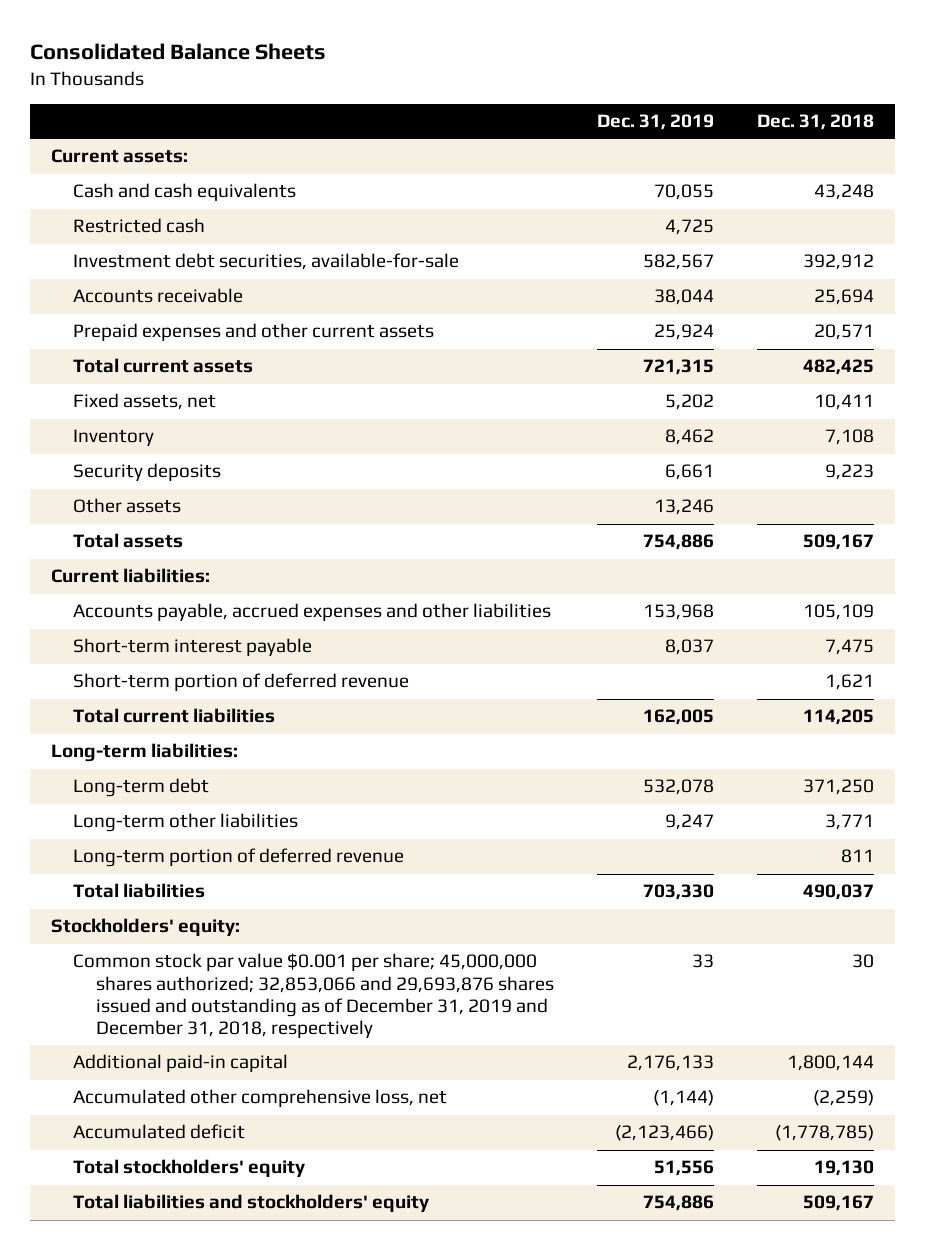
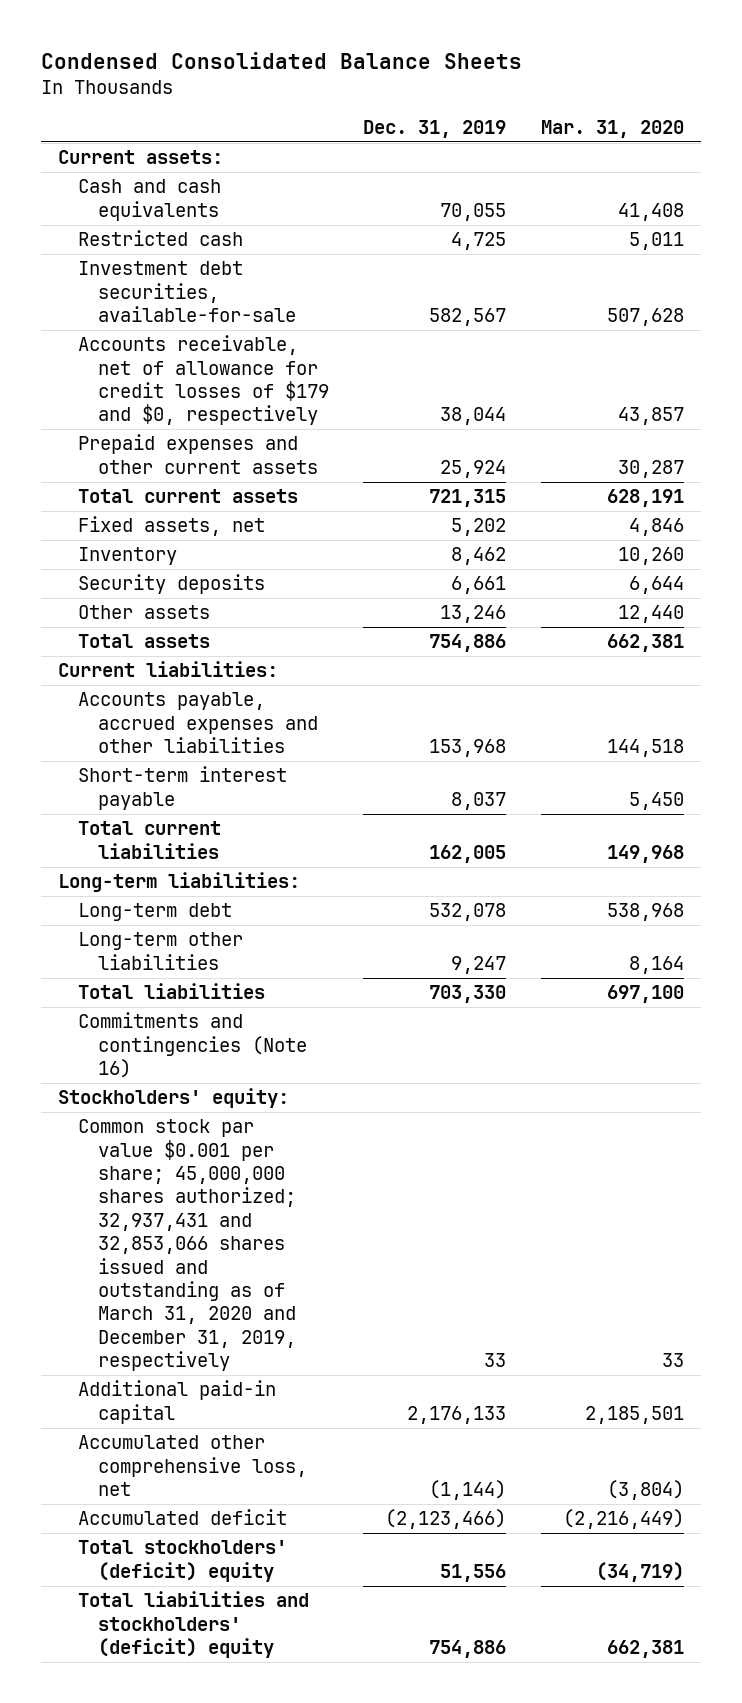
[29,43,326,61] Consolidated Balance Sheets -> [40,52,522,70] Condensed Consolidated Balance Sheets
[756,114,874,131] Dec. 31, 2018 -> none
none -> [540,119,684,138] Mar. 31, 2020
[73,288,244,304] Accounts receivable -> [77,335,329,426] Accounts receivable, net of allowance for credit losses of $179 and $0, respectively
[73,673,410,692] Short-term portion of deferred revenue -> none
[73,848,405,868] Long-term portion of deferred revenue -> none
none -> [77,1012,307,1079] Commitments and contingencies (Note 16)
[73,953,554,1038] Common stock par value $0.001 per share; 45,000,000 shares authorized; 32,853,066 and 29,693,876 shares issued and outstanding as of December 31, 2019 and December 31, 2018, respectively -> [77,1119,296,1372] Common stock par value $0.001 per share; 45,000,000 shares authorized; 32,937,431 and 32,853,066 shares issued and outstanding as of March 31, 2020 and December 31, 2019, respectively
[73,1159,306,1178] Total stockholders' equity -> [77,1540,287,1582] Total stockholders' (deficit) equity
[73,1194,430,1213] Total liabilities and stockholders' equity -> [77,1591,309,1659] Total liabilities and stockholders' (deficit) equity

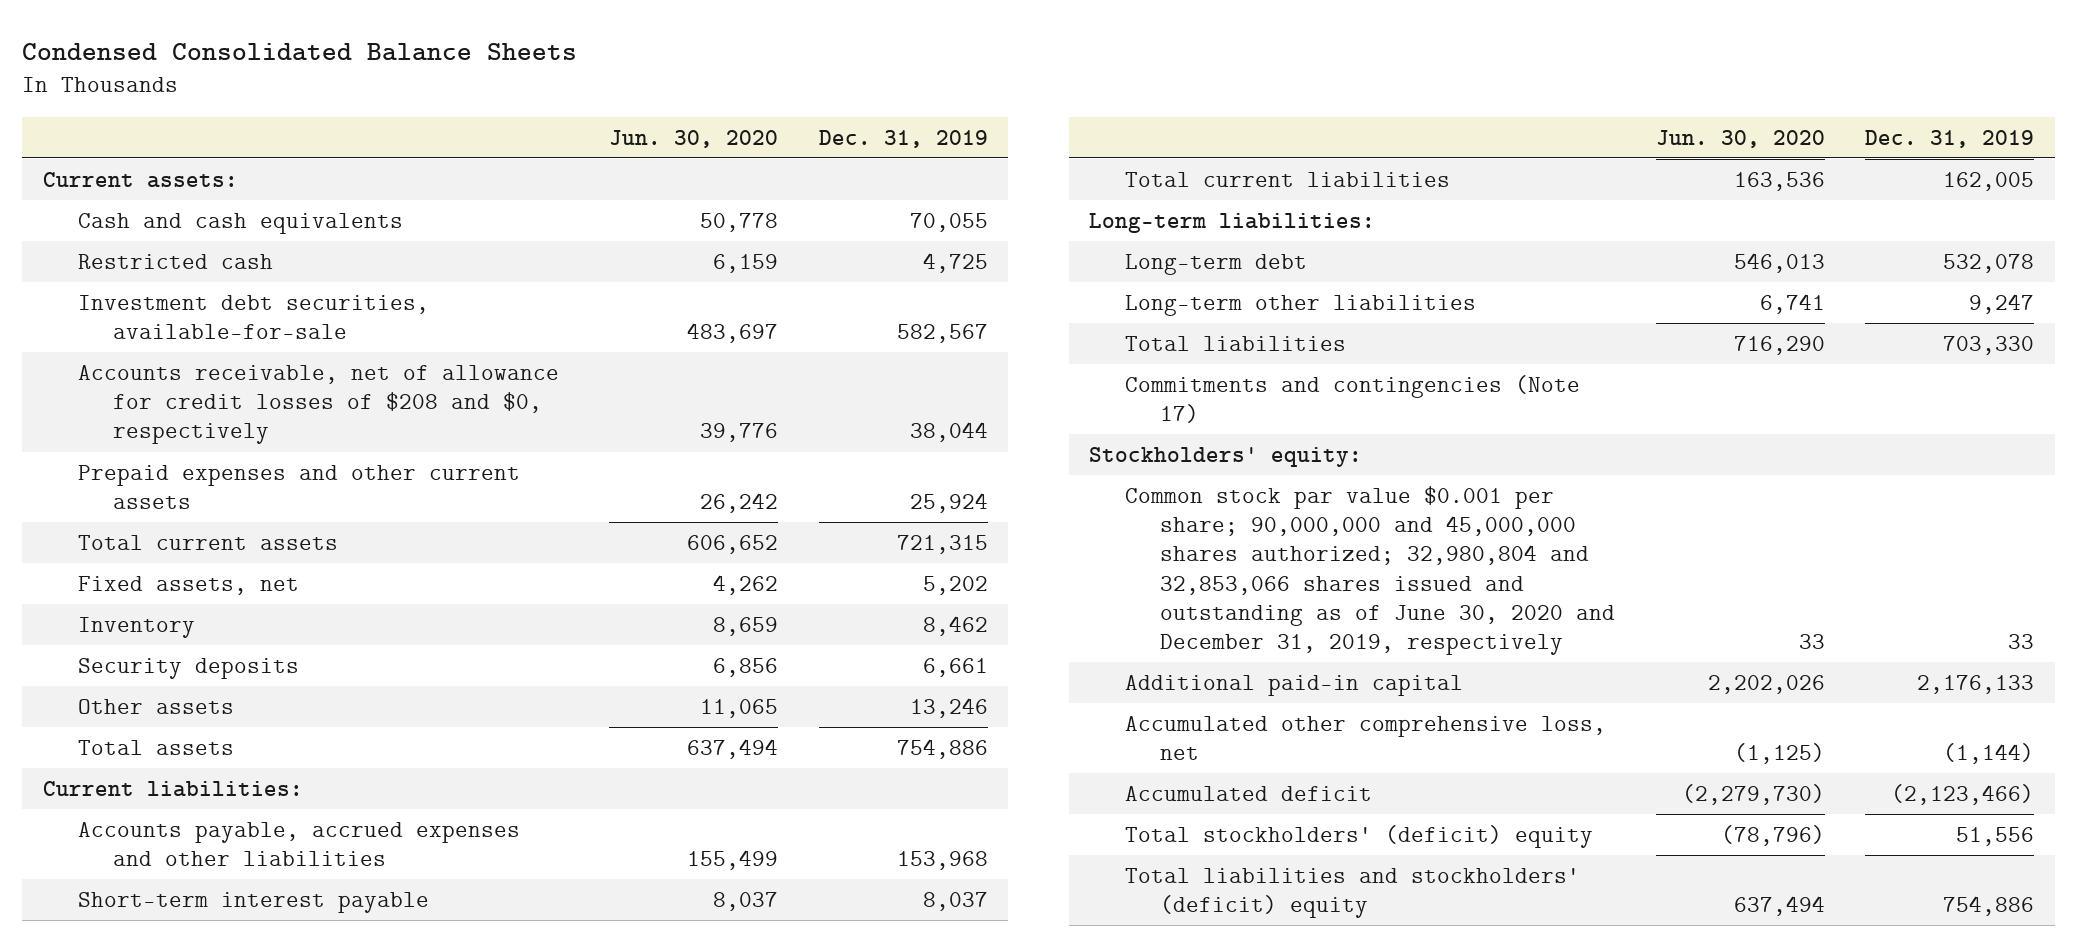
[540,119,684,138] Mar. 31, 2020 -> none
none -> [609,129,779,148] Jun. 30, 2020
[77,335,329,426] Accounts receivable, net of allowance for credit losses of $179 and $0, respectively -> [78,365,560,445] Accounts receivable, net of allowance for credit losses of $208 and $0, respectively
[77,1012,307,1079] Commitments and contingencies (Note 16) -> [1124,375,1580,424] Commitments and contingencies (Note 17)
[77,1119,296,1372] Common stock par value $0.001 per share; 45,000,000 shares authorized; 32,937,431 and 32,853,066 shares issued and outstanding as of March 31, 2020 and December 31, 2019, respectively -> [1124,486,1615,655] Common stock par value $0.001 per share; 90,000,000 and 45,000,000 shares authorized; 32,980,804 and 32,853,066 shares issued and outstanding as of June 30, 2020 and December 31, 2019, respectively

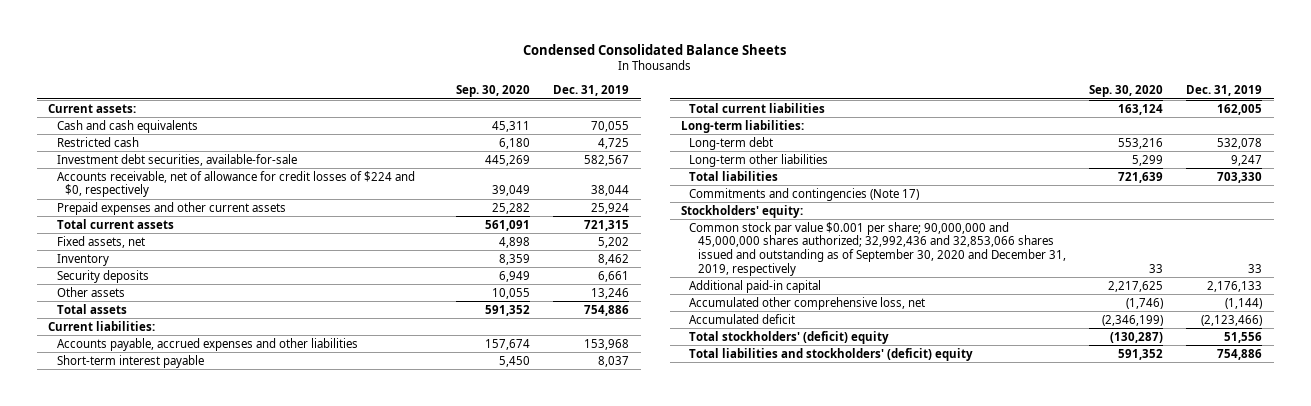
[609,129,779,148] Jun. 30, 2020 -> none
none -> [456,85,531,98] Sep. 30, 2020
[78,365,560,445] Accounts receivable, net of allowance for credit losses of $208 and $0, respectively -> [56,170,415,198] Accounts receivable, net of allowance for credit losses of $224 and $0, respectively
[1124,486,1615,655] Common stock par value $0.001 per share; 90,000,000 and 45,000,000 shares authorized; 32,980,804 and 32,853,066 shares issued and outstanding as of June 30, 2020 and December 31, 2019, respectively -> [689,221,1066,276] Common stock par value $0.001 per share; 90,000,000 and 45,000,000 shares authorized; 32,992,436 and 32,853,066 shares issued and outstanding as of September 30, 2020 and December 31, 2019, respectively

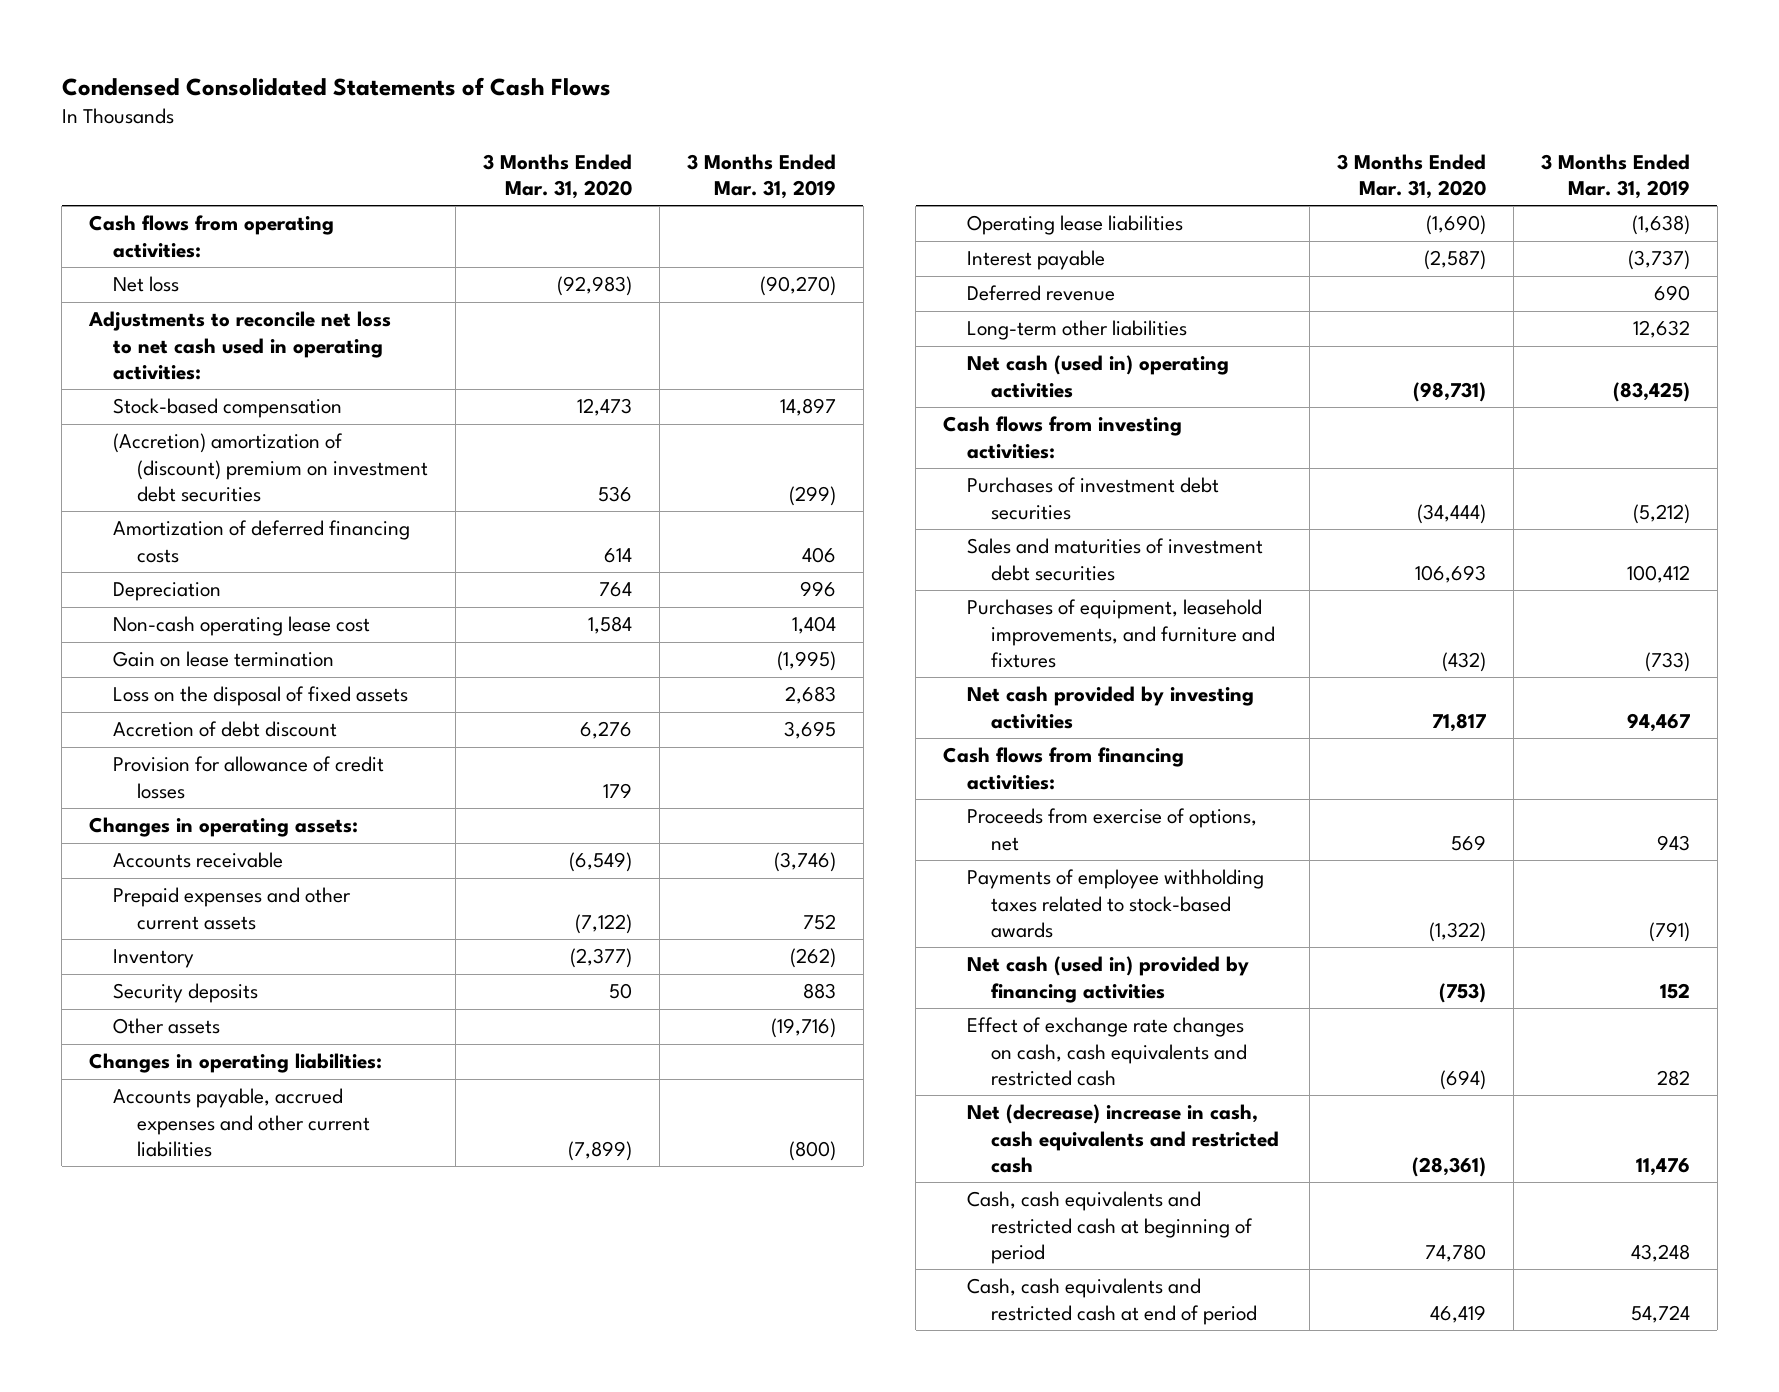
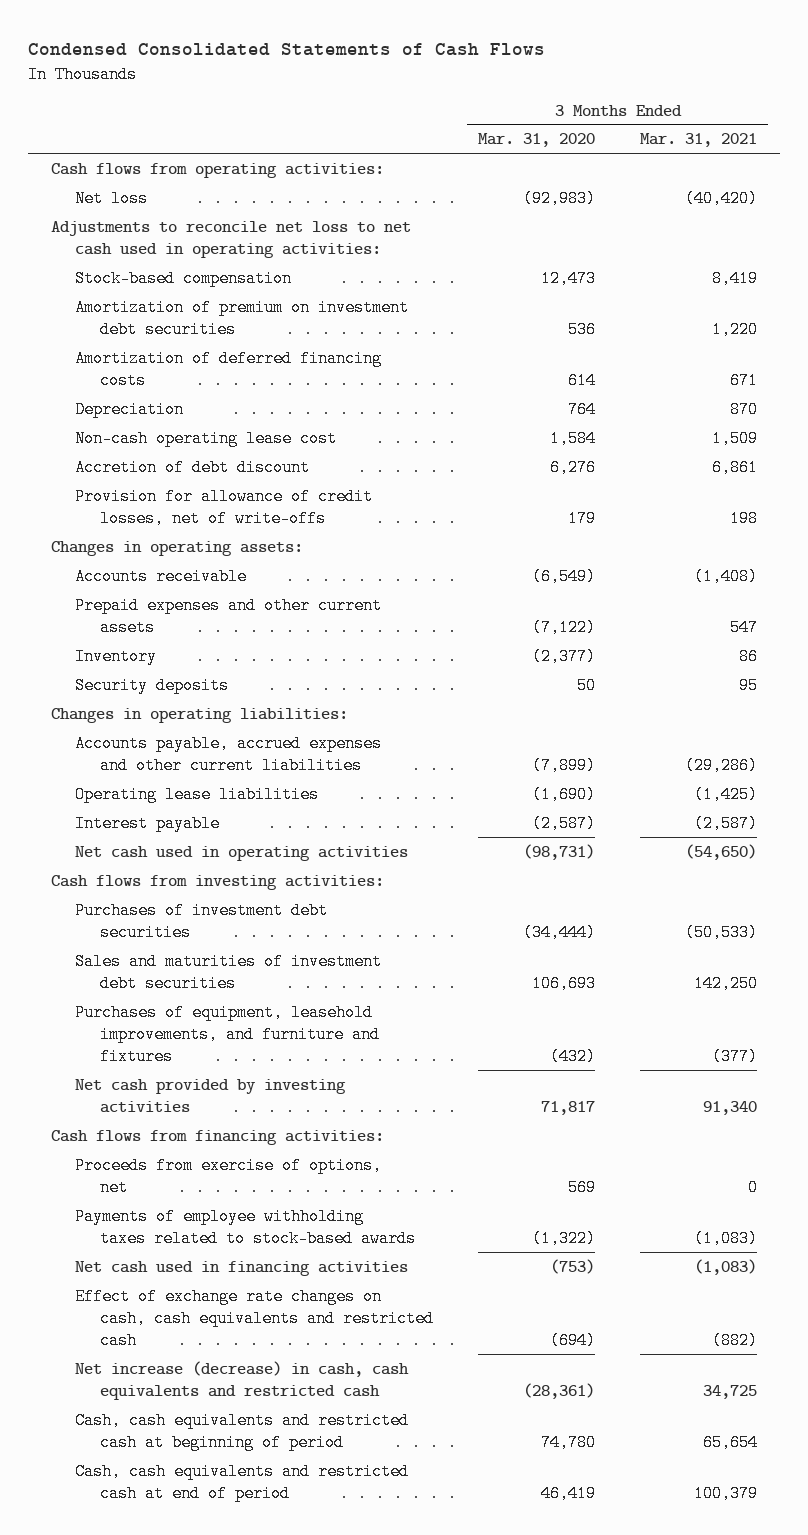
[686,153,836,199] 3 Months Ended Mar. 31, 2019 -> none
none -> [640,133,758,148] Mar. 31, 2021
[113,433,429,502] (Accretion) amortization of (discount) premium on investment debt securities -> [75,298,410,338] Amortization of premium on investment debt securities
[113,651,335,668] Gain on lease termination -> none
[113,686,409,707] Loss on the disposal of fixed assets -> none
[113,756,385,799] Provision for allowance of credit losses -> [75,487,374,527] Provision for allowance of credit losses, net of write-offs
[113,1018,221,1035] Other assets -> none
[967,285,1116,302] Deferred revenue -> none
[967,320,1188,341] Long-term other liabilities -> none
[967,355,1230,398] Net cash (used in) operating activities -> [75,845,409,861] Net cash used in operating activities
[967,956,1250,1003] Net cash (used in) provided by financing activities -> [75,1260,409,1276] Net cash used in financing activities
[967,1104,1280,1173] Net (decrease) increase in cash, cash equivalents and restricted cash -> [75,1360,410,1400] Net increase (decrease) in cash, cash equivalents and restricted cash

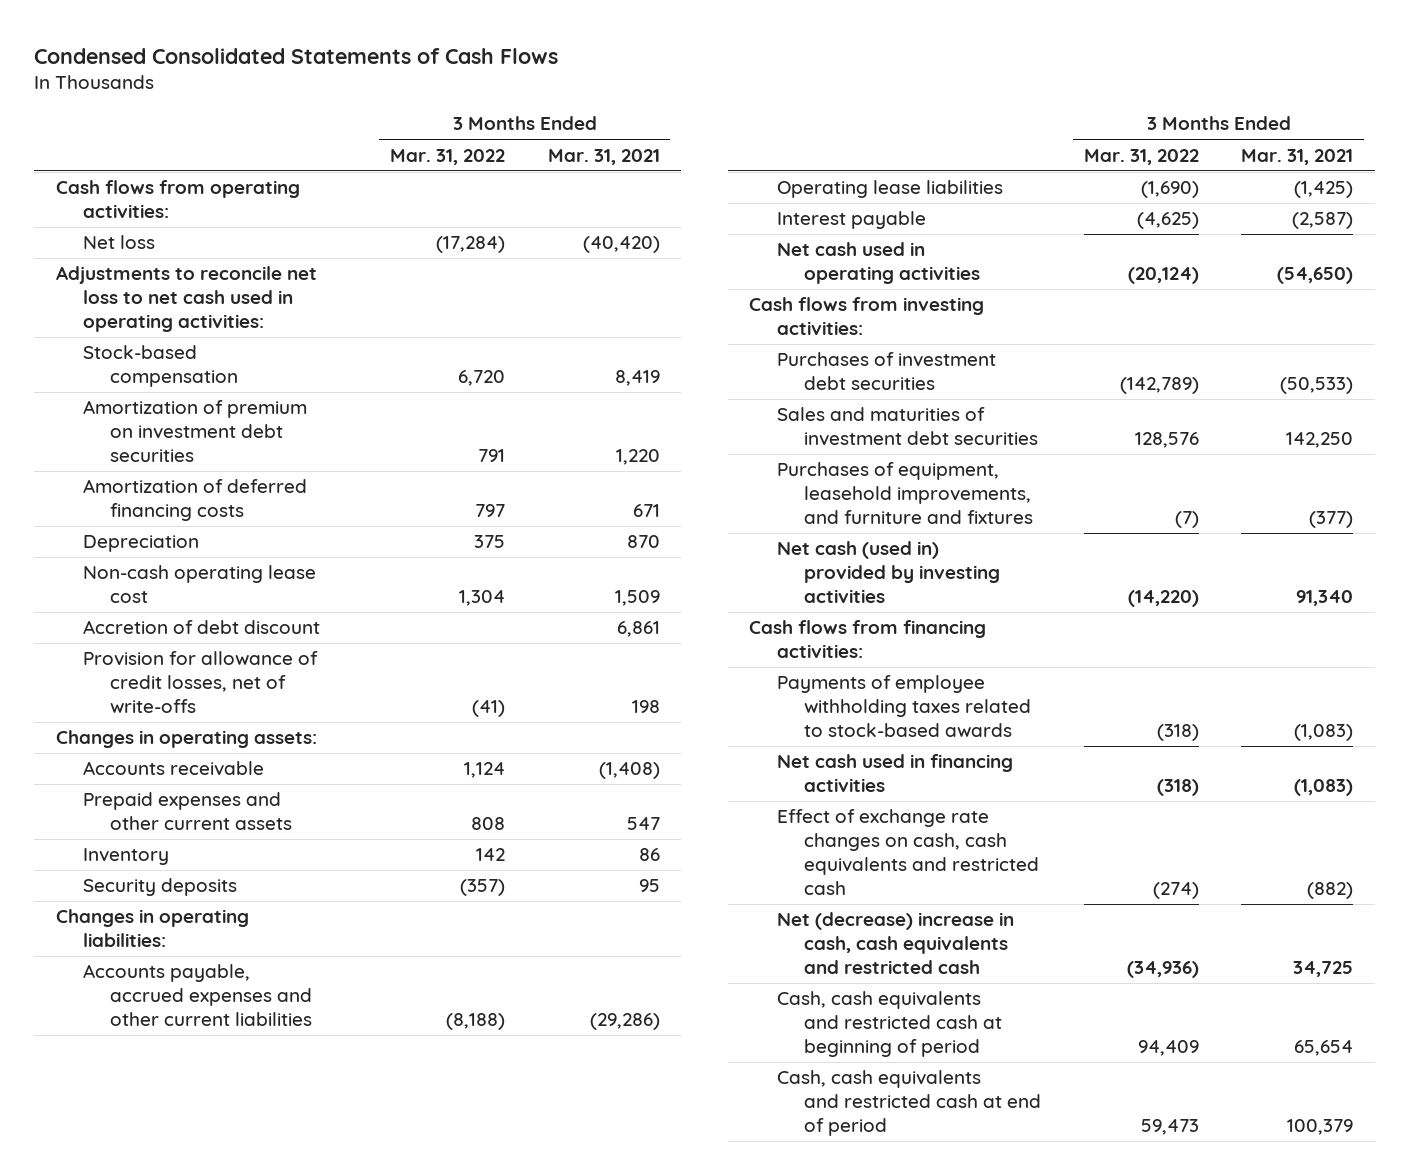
[478,133,596,148] Mar. 31, 2020 -> none
none -> [390,148,506,165] Mar. 31, 2022
[75,1078,347,1113] Net cash provided by investing activities -> [776,541,1001,603] Net cash (used in) provided by investing activities
[75,1156,383,1196] Proceeds from exercise of options, net -> none
[75,1360,410,1400] Net increase (decrease) in cash, cash equivalents and restricted cash -> [776,912,1014,974] Net (decrease) increase in cash, cash equivalents and restricted cash

